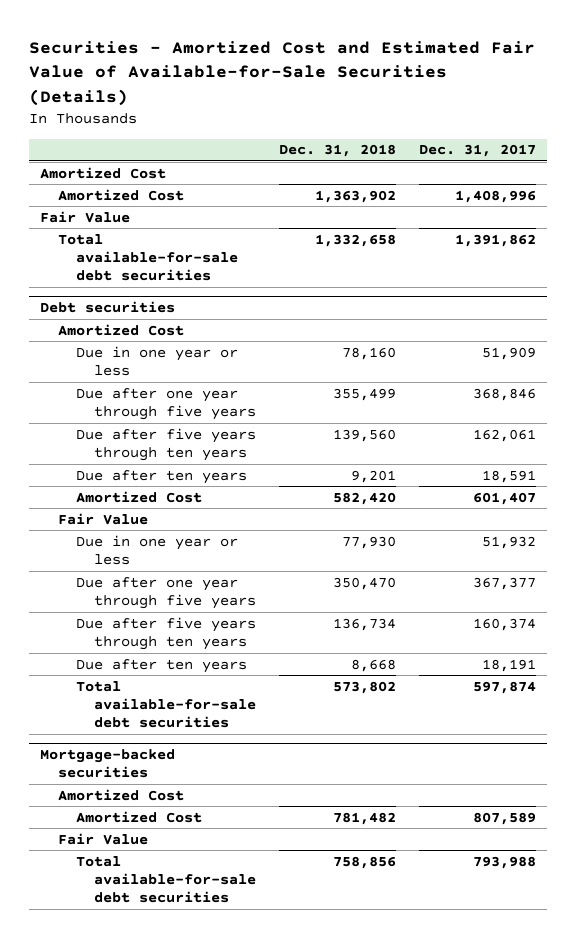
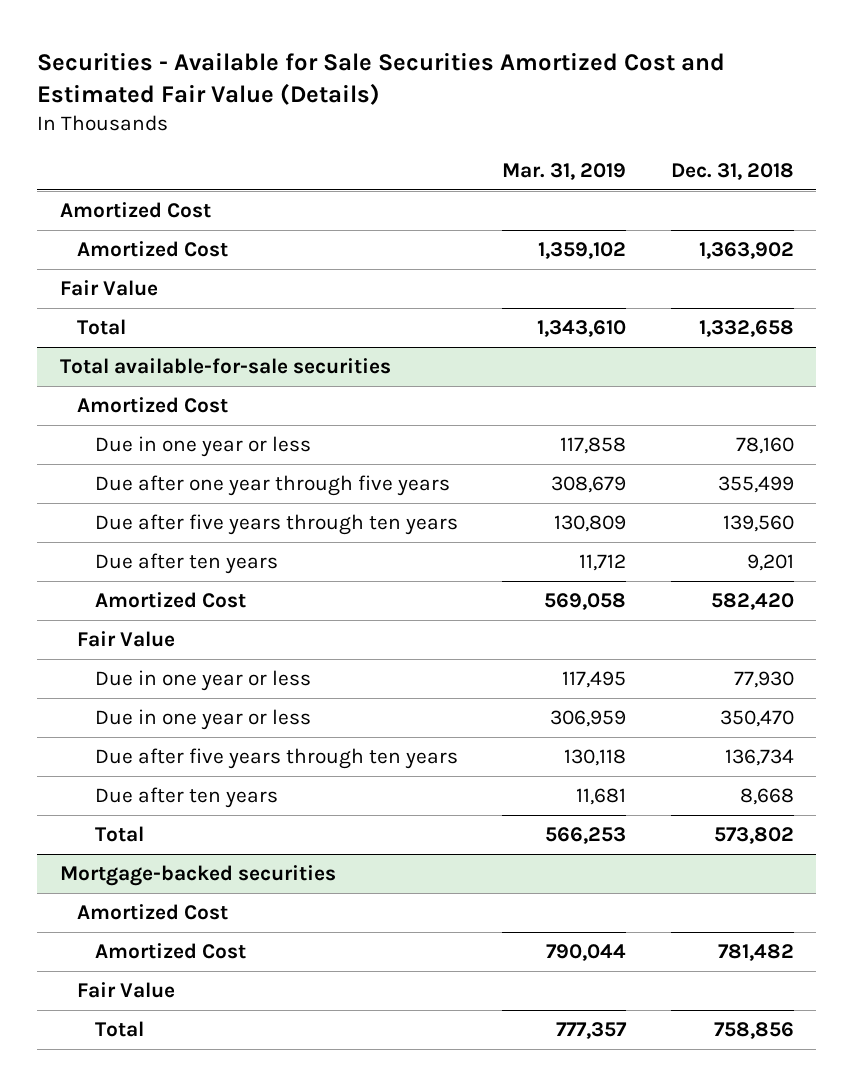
[28,41,535,106] Securities - Amortized Cost and Estimated Fair Value of Available-for-Sale Securities (Details) -> [37,51,726,105] Securities - Available for Sale Securities Amortized Cost and Estimated Fair Value (Details)
[418,144,536,158] Dec. 31, 2017 -> none
none -> [502,162,627,180] Mar. 31, 2019
[58,233,239,282] Total available-for-sale debt securities -> [77,319,127,336] Total
[40,300,176,313] Debt securities -> [59,358,391,375] Total available-for-sale securities
[76,576,257,610] Due after one year through five years -> [94,709,311,731] Due in one year or less
[76,680,257,729] Total available-for-sale debt securities -> [94,826,144,843] Total
[76,855,257,904] Total available-for-sale debt securities -> [94,1021,144,1038] Total

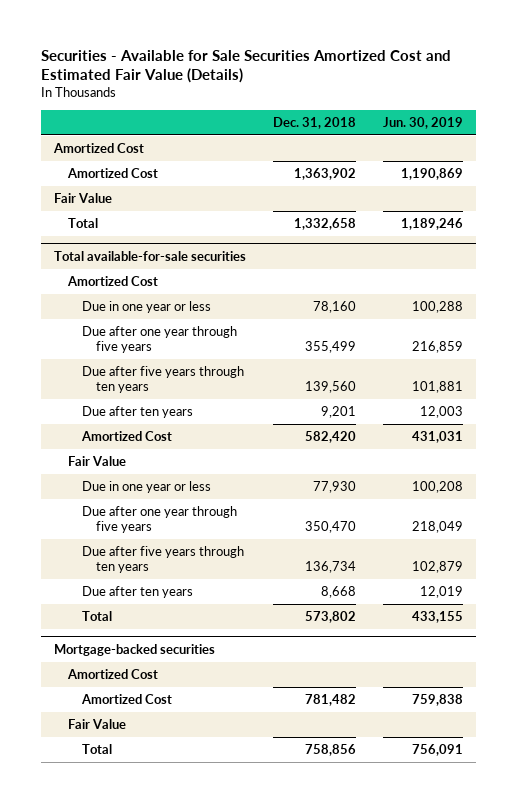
[502,162,627,180] Mar. 31, 2019 -> none
none -> [382,116,463,129] Jun. 30, 2019
[94,709,311,731] Due in one year or less -> [82,506,238,534] Due after one year through five years

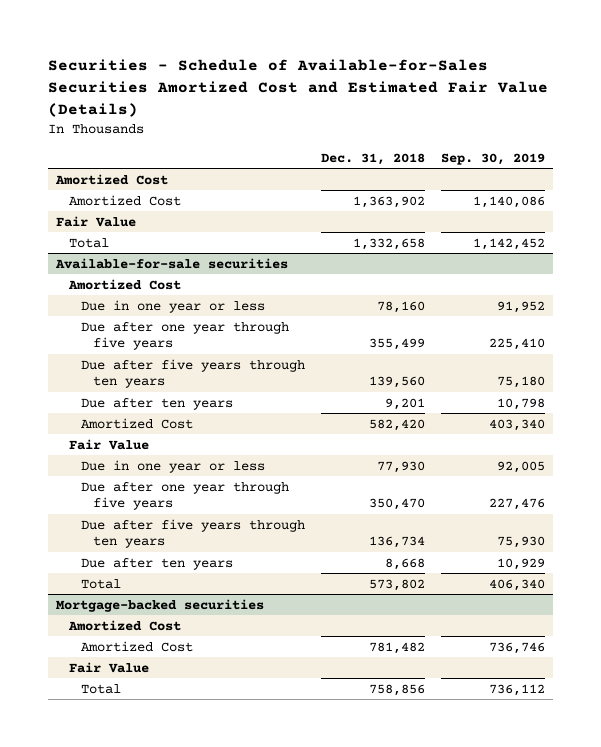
[41,49,452,84] Securities - Available for Sale Securities Amortized Cost and Estimated Fair Value (Details) -> [48,59,549,118] Securities - Schedule of Available-for-Sales Securities Amortized Cost and Estimated Fair Value (Details)
[382,116,463,129] Jun. 30, 2019 -> none
none -> [440,152,545,165] Sep. 30, 2019
[54,250,247,261] Total available-for-sale securities -> [55,257,289,269] Available-for-sale securities

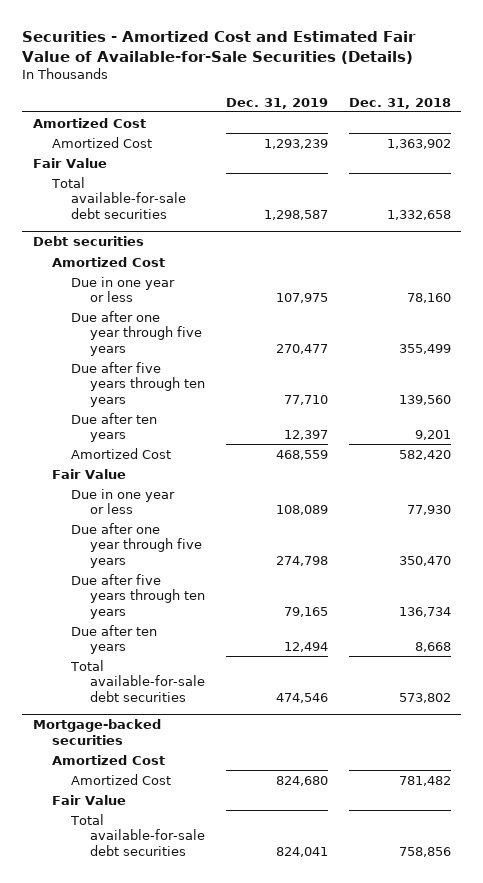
[48,59,549,118] Securities - Schedule of Available-for-Sales Securities Amortized Cost and Estimated Fair Value (Details) -> [21,30,416,64] Securities - Amortized Cost and Estimated Fair Value of Available-for-Sale Securities (Details)
[440,152,545,165] Sep. 30, 2019 -> none
none -> [225,97,328,109] Dec. 31, 2019
[68,237,109,248] Total -> [50,176,186,219] Total available-for-sale debt securities
[55,257,289,269] Available-for-sale securities -> [32,236,144,247] Debt securities
[80,578,121,589] Total -> [69,659,205,702] Total available-for-sale debt securities
[80,683,121,694] Total -> [69,813,205,856] Total available-for-sale debt securities

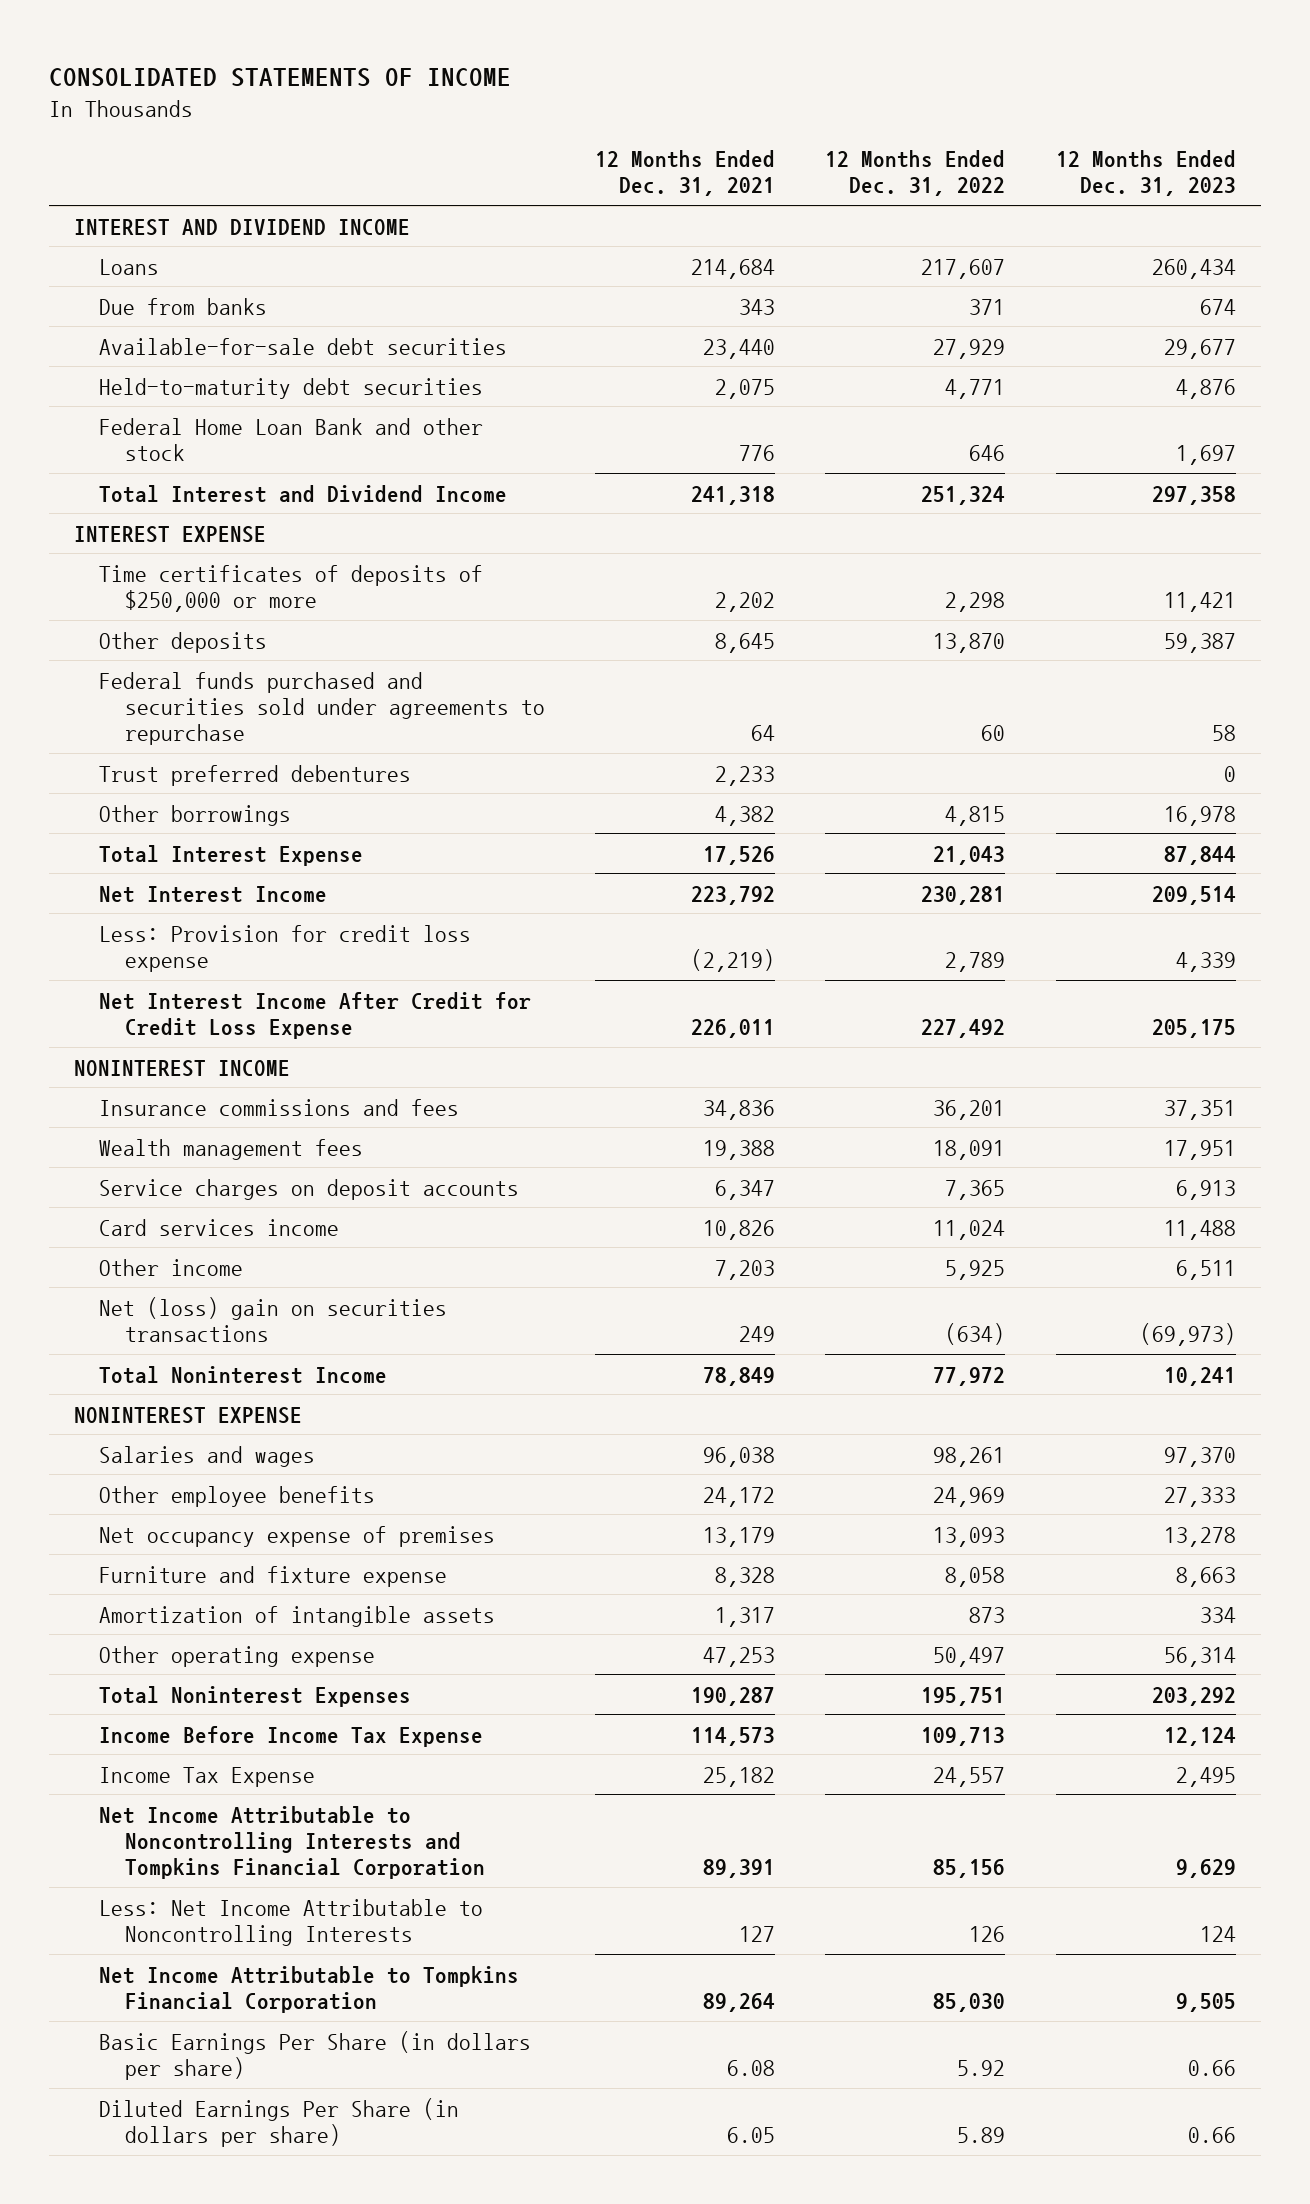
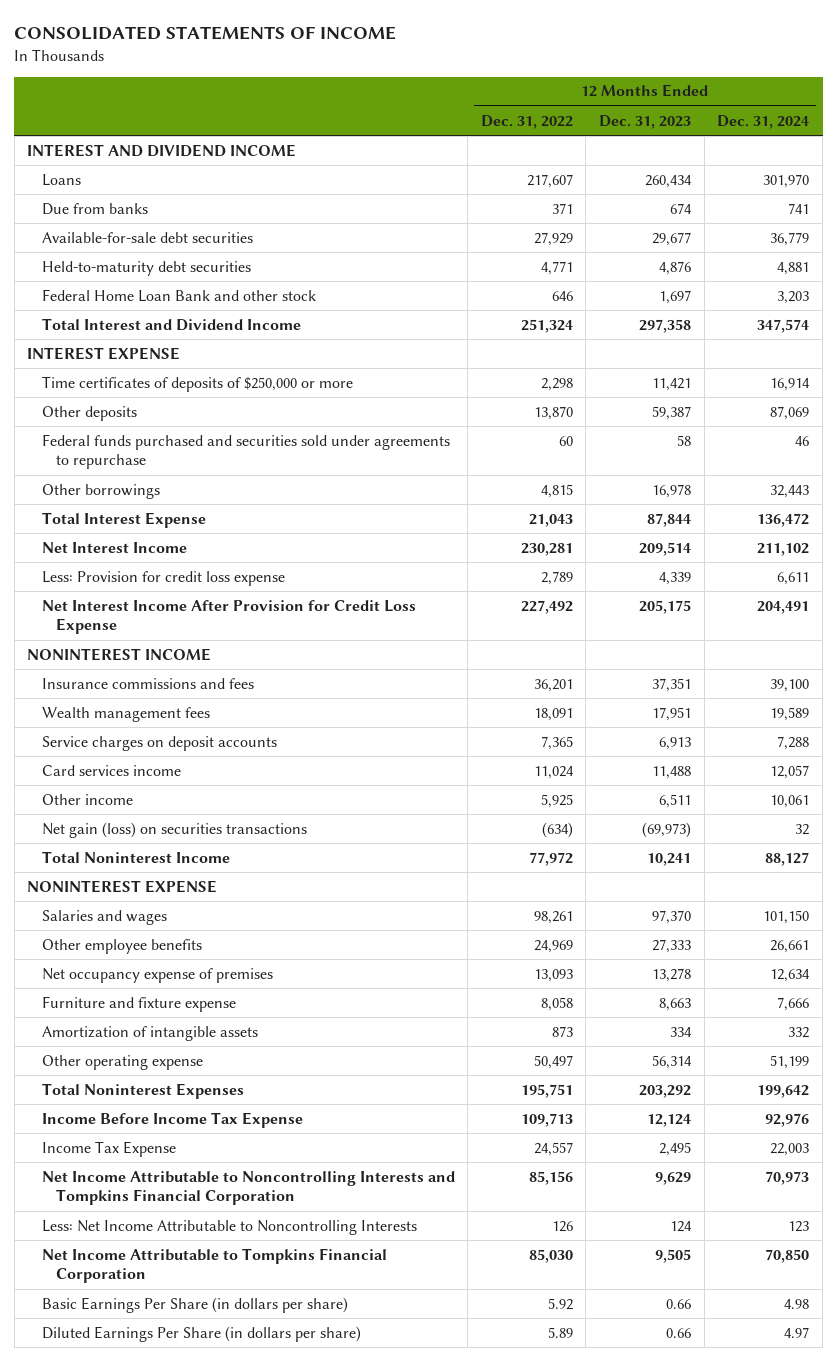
[594,149,775,197] 12 Months Ended Dec. 31, 2021 -> none
none -> [717,114,810,129] Dec. 31, 2024
[99,764,412,786] Trust preferred debentures -> none
[99,991,532,1039] Net Interest Income After Credit for Credit Loss Expense -> [41,599,416,635] Net Interest Income After Provision for Credit Loss Expense
[99,1296,448,1342] Net (loss) gain on securities transactions -> [41,821,307,838] Net gain (loss) on securities transactions

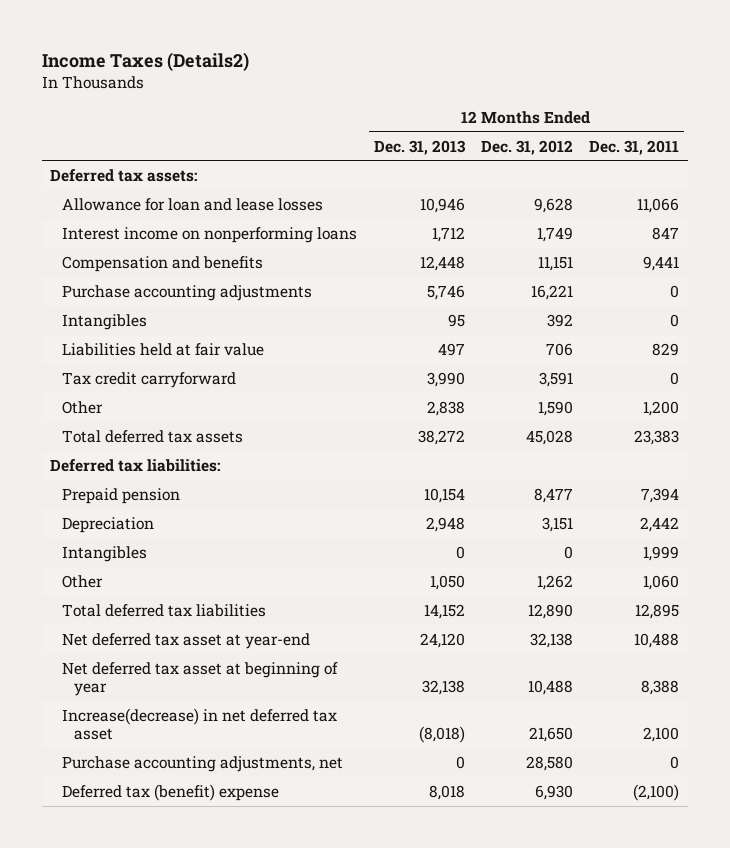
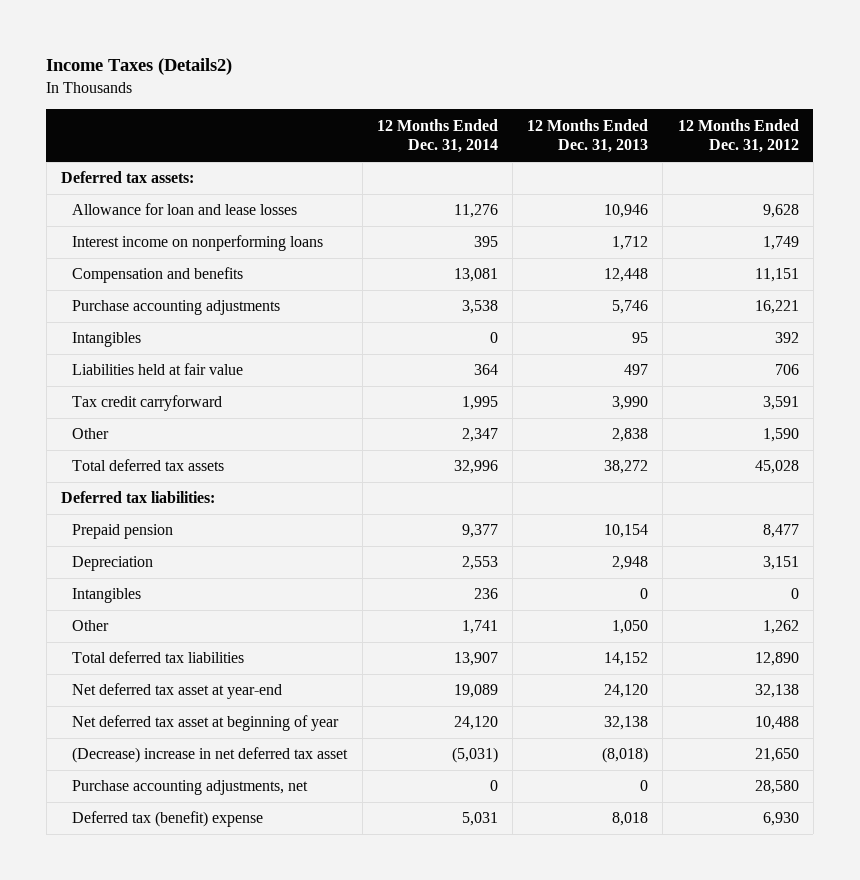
[589,139,680,155] Dec. 31, 2011 -> none
none -> [376,118,498,154] 12 Months Ended Dec. 31, 2014
[62,707,338,740] Increase(decrease) in net deferred tax asset -> [72,747,349,764] (Decrease) increase in net deferred tax asset

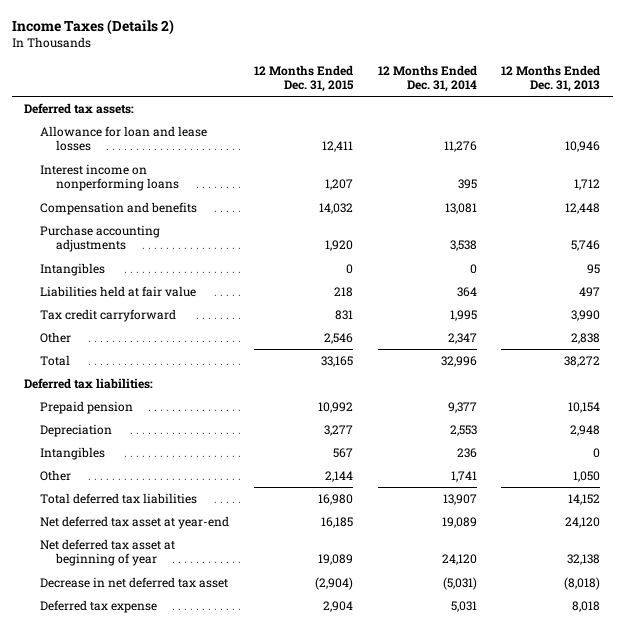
[46,58,233,76] Income Taxes (Details2) -> [12,18,175,35] Income Taxes (Details 2)
[677,118,799,154] 12 Months Ended Dec. 31, 2012 -> none
none -> [253,64,354,93] 12 Months Ended Dec. 31, 2015
[72,459,225,472] Total deferred tax assets -> [40,354,71,366] Total
[72,780,309,796] Purchase accounting adjustments, net -> none
[72,747,349,764] (Decrease) increase in net deferred tax asset -> [40,576,229,588] Decrease in net deferred tax asset
[72,811,264,828] Deferred tax (benefit) expense -> [40,599,158,613] Deferred tax expense

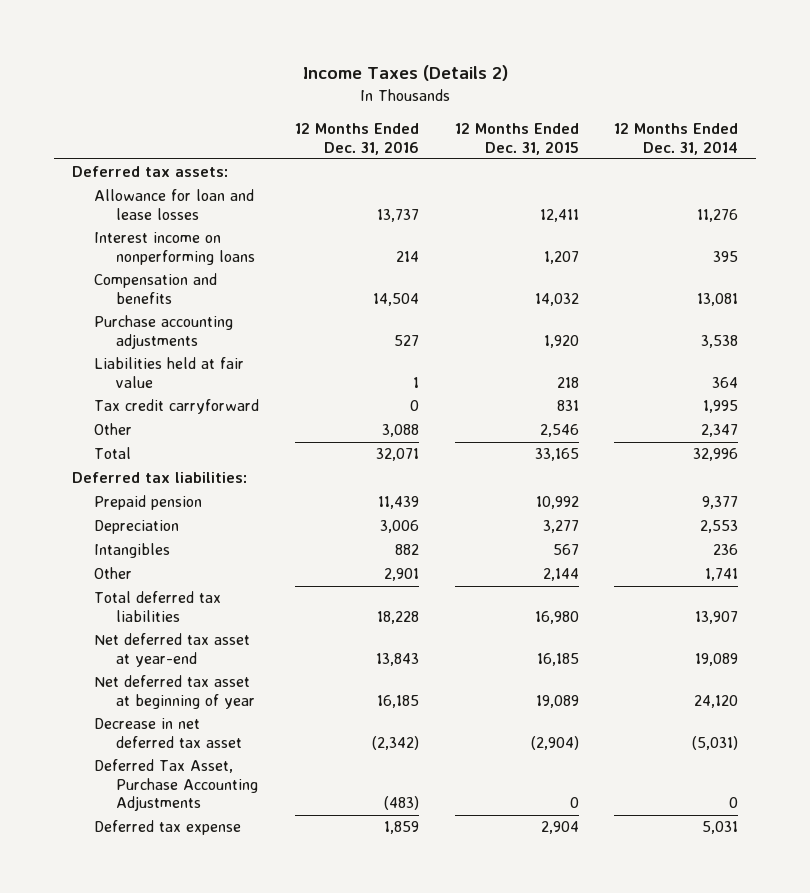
[501,64,601,93] 12 Months Ended Dec. 31, 2013 -> none
none -> [294,123,419,155] 12 Months Ended Dec. 31, 2016
[40,262,106,276] Intangibles -> none
none -> [93,759,259,812] Deferred Tax Asset, Purchase Accounting Adjustments

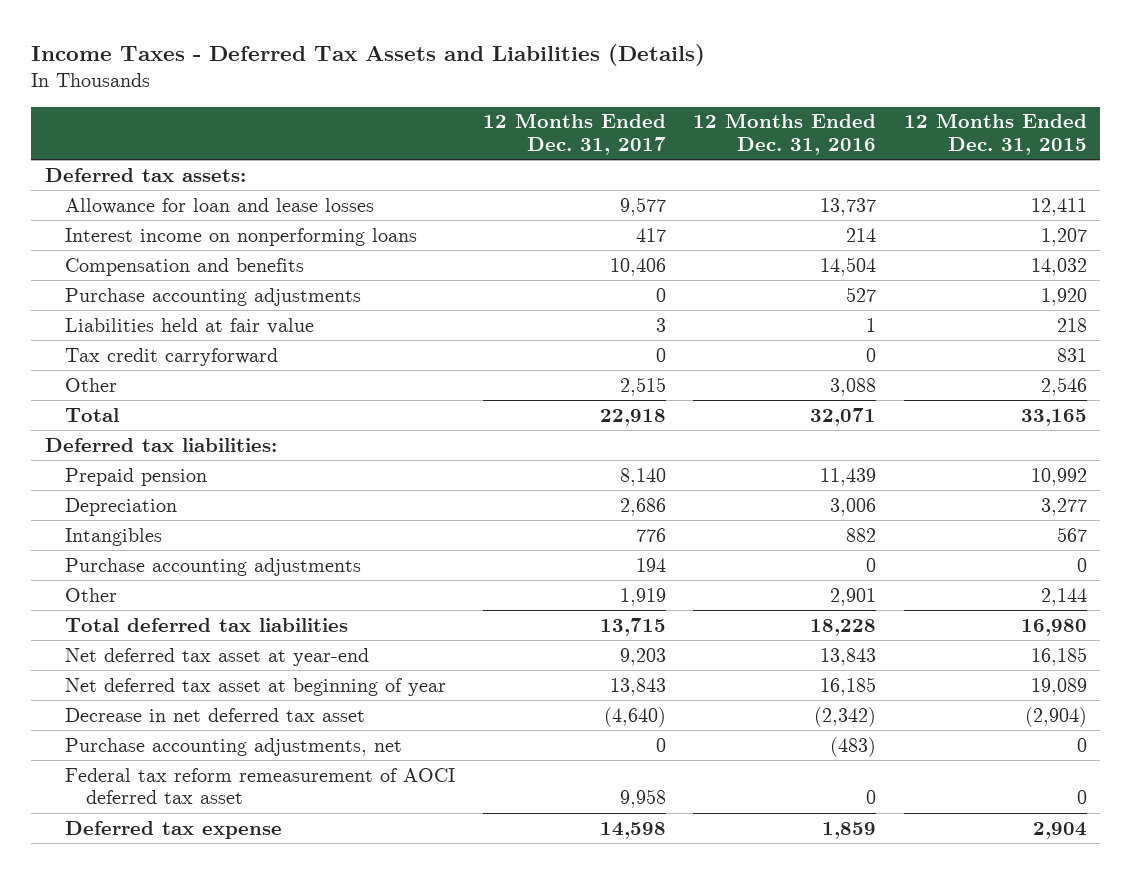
[303,64,509,81] Income Taxes (Details 2) -> [31,44,706,67] Income Taxes - Deferred Tax Assets and Liabilities (Details)
[614,123,739,155] 12 Months Ended Dec. 31, 2014 -> none
none -> [482,113,666,156] 12 Months Ended Dec. 31, 2017
none -> [65,557,362,576] Purchase accounting adjustments
[93,759,259,812] Deferred Tax Asset, Purchase Accounting Adjustments -> [65,737,403,756] Purchase accounting adjustments, net
none -> [65,767,456,805] Federal tax reform remeasurement of AOCI deferred tax asset

